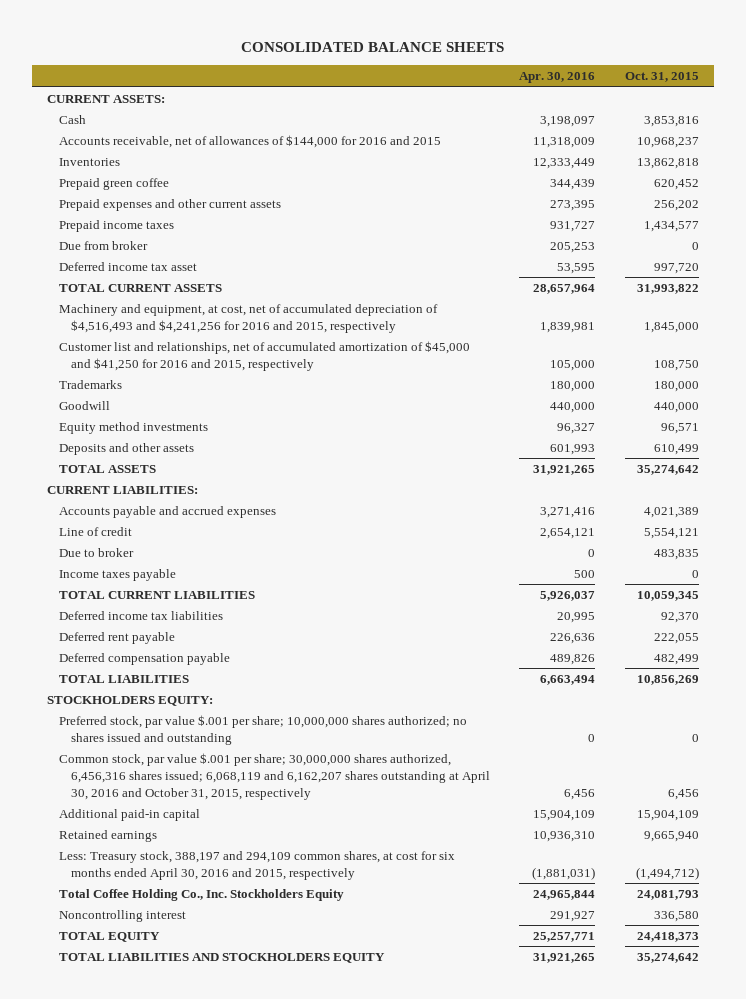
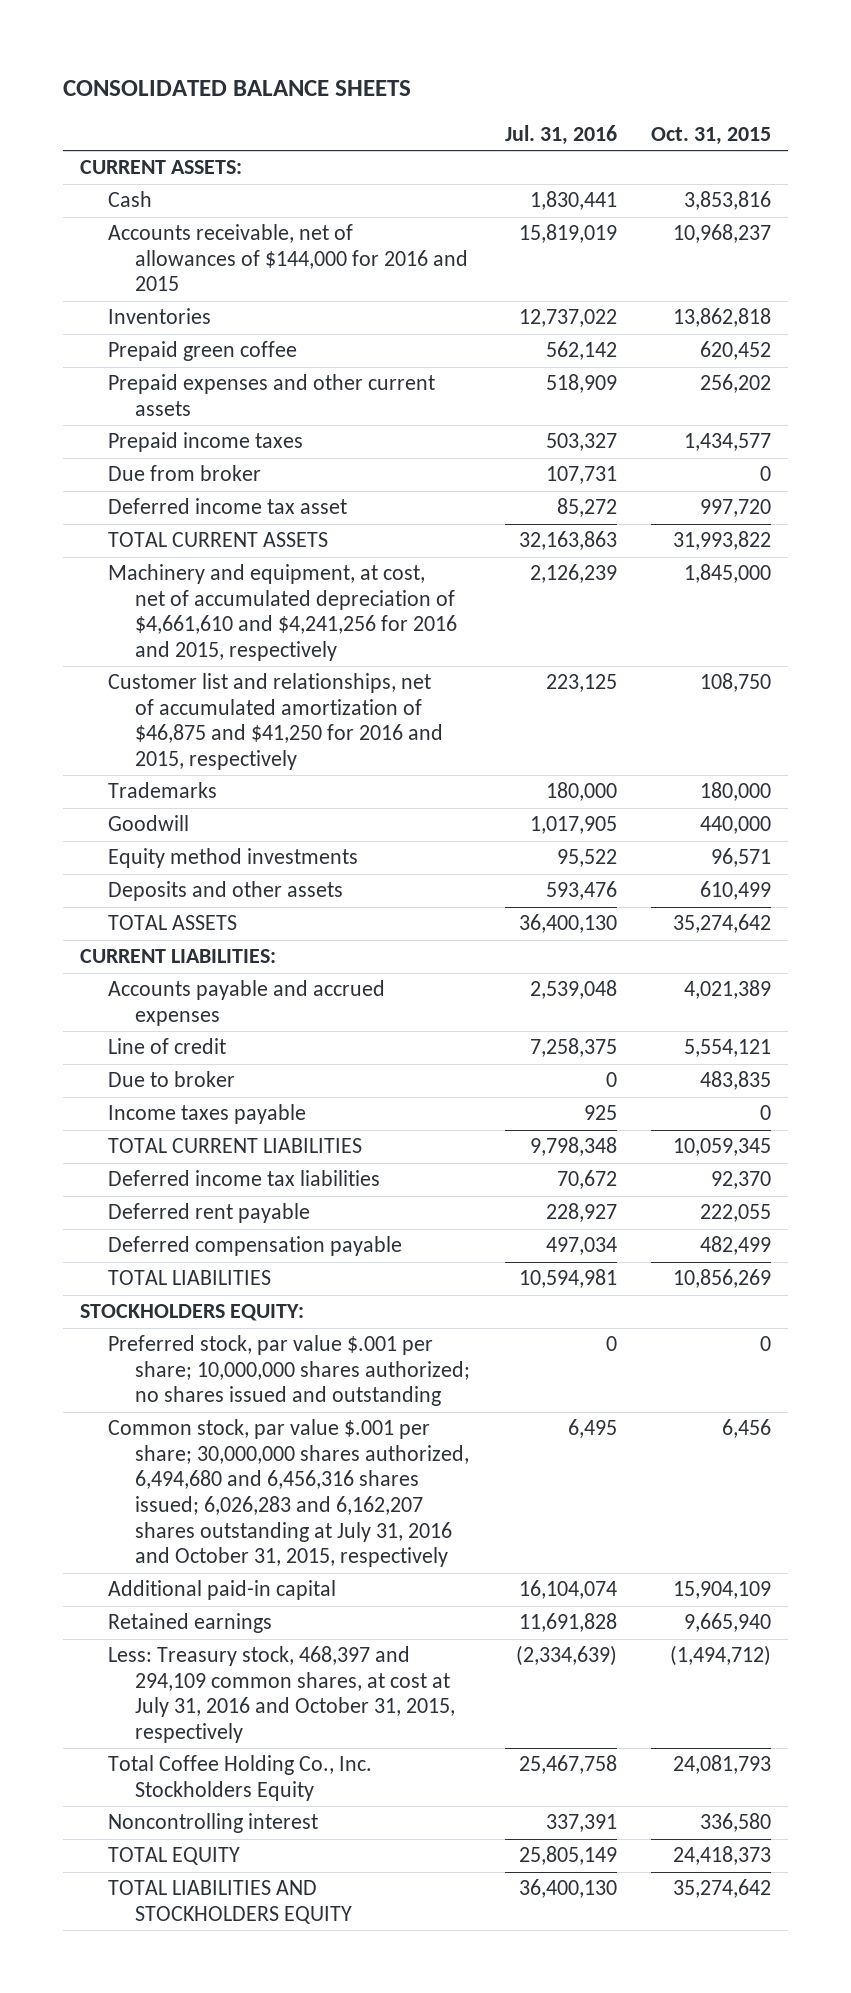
[519,72,596,84] Apr. 30, 2016 -> none
none -> [504,124,617,145] Jul. 31, 2016
[58,303,438,333] Machinery and equipment, at cost, net of accumulated depreciation of $4,516,493 and $4,241,256 for 2016 and 2015, respectively -> [107,564,458,661] Machinery and equipment, at cost, net of accumulated depreciation of $4,661,610 and $4,241,256 for 2016 and 2015, respectively
[58,340,470,371] Customer list and relationships, net of accumulated amortization of $45,000 and $41,250 for 2016 and 2015, respectively -> [107,673,444,770] Customer list and relationships, net of accumulated amortization of $46,875 and $41,250 for 2016 and 2015, respectively
[58,752,490,800] Common stock, par value $.001 per share; 30,000,000 shares authorized, 6,456,316 shares issued; 6,068,119 and 6,162,207 shares outstanding at April 30, 2016 and October 31, 2015, respectively -> [107,1419,470,1568] Common stock, par value $.001 per share; 30,000,000 shares authorized, 6,494,680 and 6,456,316 shares issued; 6,026,283 and 6,162,207 shares outstanding at July 31, 2016 and October 31, 2015, respectively
[58,850,455,880] Less: Treasury stock, 388,197 and 294,109 common shares, at cost for six months ended April 30, 2016 and 2015, respectively -> [107,1646,456,1743] Less: Treasury stock, 468,397 and 294,109 common shares, at cost at July 31, 2016 and October 31, 2015, respectively

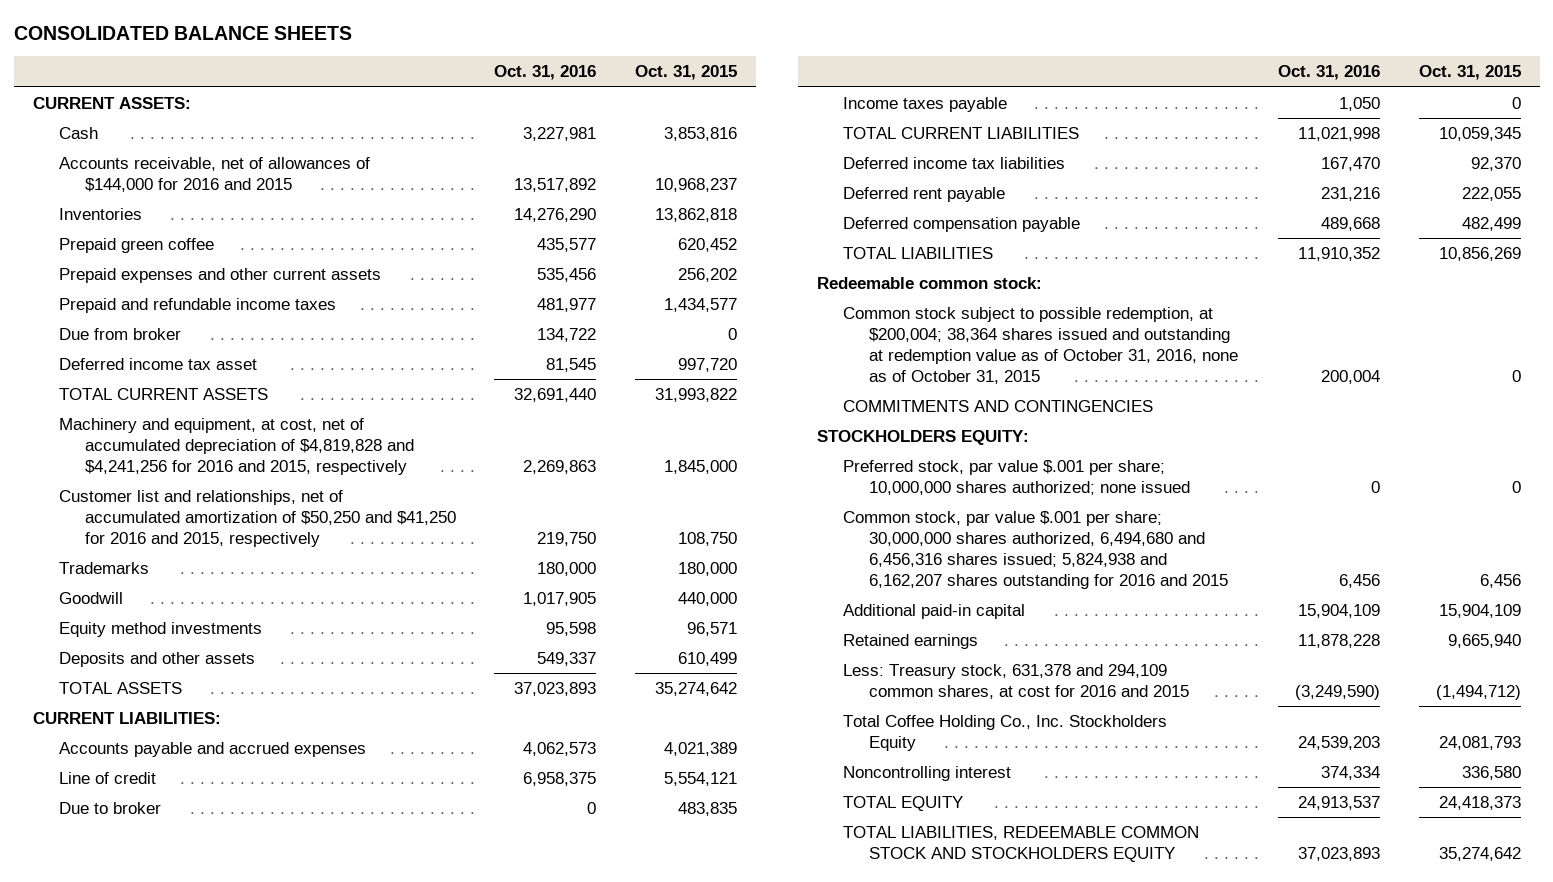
[504,124,617,145] Jul. 31, 2016 -> none
none -> [494,65,597,81] Oct. 31, 2016
[107,432,303,453] Prepaid income taxes -> [58,298,336,314] Prepaid and refundable income taxes
[107,564,458,661] Machinery and equipment, at cost, net of accumulated depreciation of $4,661,610 and $4,241,256 for 2016 and 2015, respectively -> [58,418,414,475] Machinery and equipment, at cost, net of accumulated depreciation of $4,819,828 and $4,241,256 for 2016 and 2015, respectively
[107,673,444,770] Customer list and relationships, net of accumulated amortization of $46,875 and $41,250 for 2016 and 2015, respectively -> [58,490,456,547] Customer list and relationships, net of accumulated amortization of $50,250 and $41,250 for 2016 and 2015, respectively
none -> [816,277,1042,290] Redeemable common stock:
none -> [842,307,1239,384] Common stock subject to possible redemption, at $200,004; 38,364 shares issued and outstanding at redemption value as of October 31, 2016, none as of October 31, 2015
none -> [842,400,1153,413] COMMITMENTS AND CONTINGENCIES
[107,1335,471,1407] Preferred stock, par value $.001 per share; 10,000,000 shares authorized; no shares issued and outstanding -> [842,460,1191,495] Preferred stock, par value $.001 per share; 10,000,000 shares authorized; none issued
[107,1419,470,1568] Common stock, par value $.001 per share; 30,000,000 shares authorized, 6,494,680 and 6,456,316 shares issued; 6,026,283 and 6,162,207 shares outstanding at July 31, 2016 and October 31, 2015, respectively -> [842,511,1229,589] Common stock, par value $.001 per share; 30,000,000 shares authorized, 6,494,680 and 6,456,316 shares issued; 5,824,938 and 6,162,207 shares outstanding for 2016 and 2015
[107,1646,456,1743] Less: Treasury stock, 468,397 and 294,109 common shares, at cost at July 31, 2016 and October 31, 2015, respectively -> [842,664,1190,699] Less: Treasury stock, 631,378 and 294,109 common shares, at cost for 2016 and 2015
[107,1880,353,1924] TOTAL LIABILITIES AND STOCKHOLDERS EQUITY -> [842,826,1199,862] TOTAL LIABILITIES, REDEEMABLE COMMON STOCK AND STOCKHOLDERS EQUITY

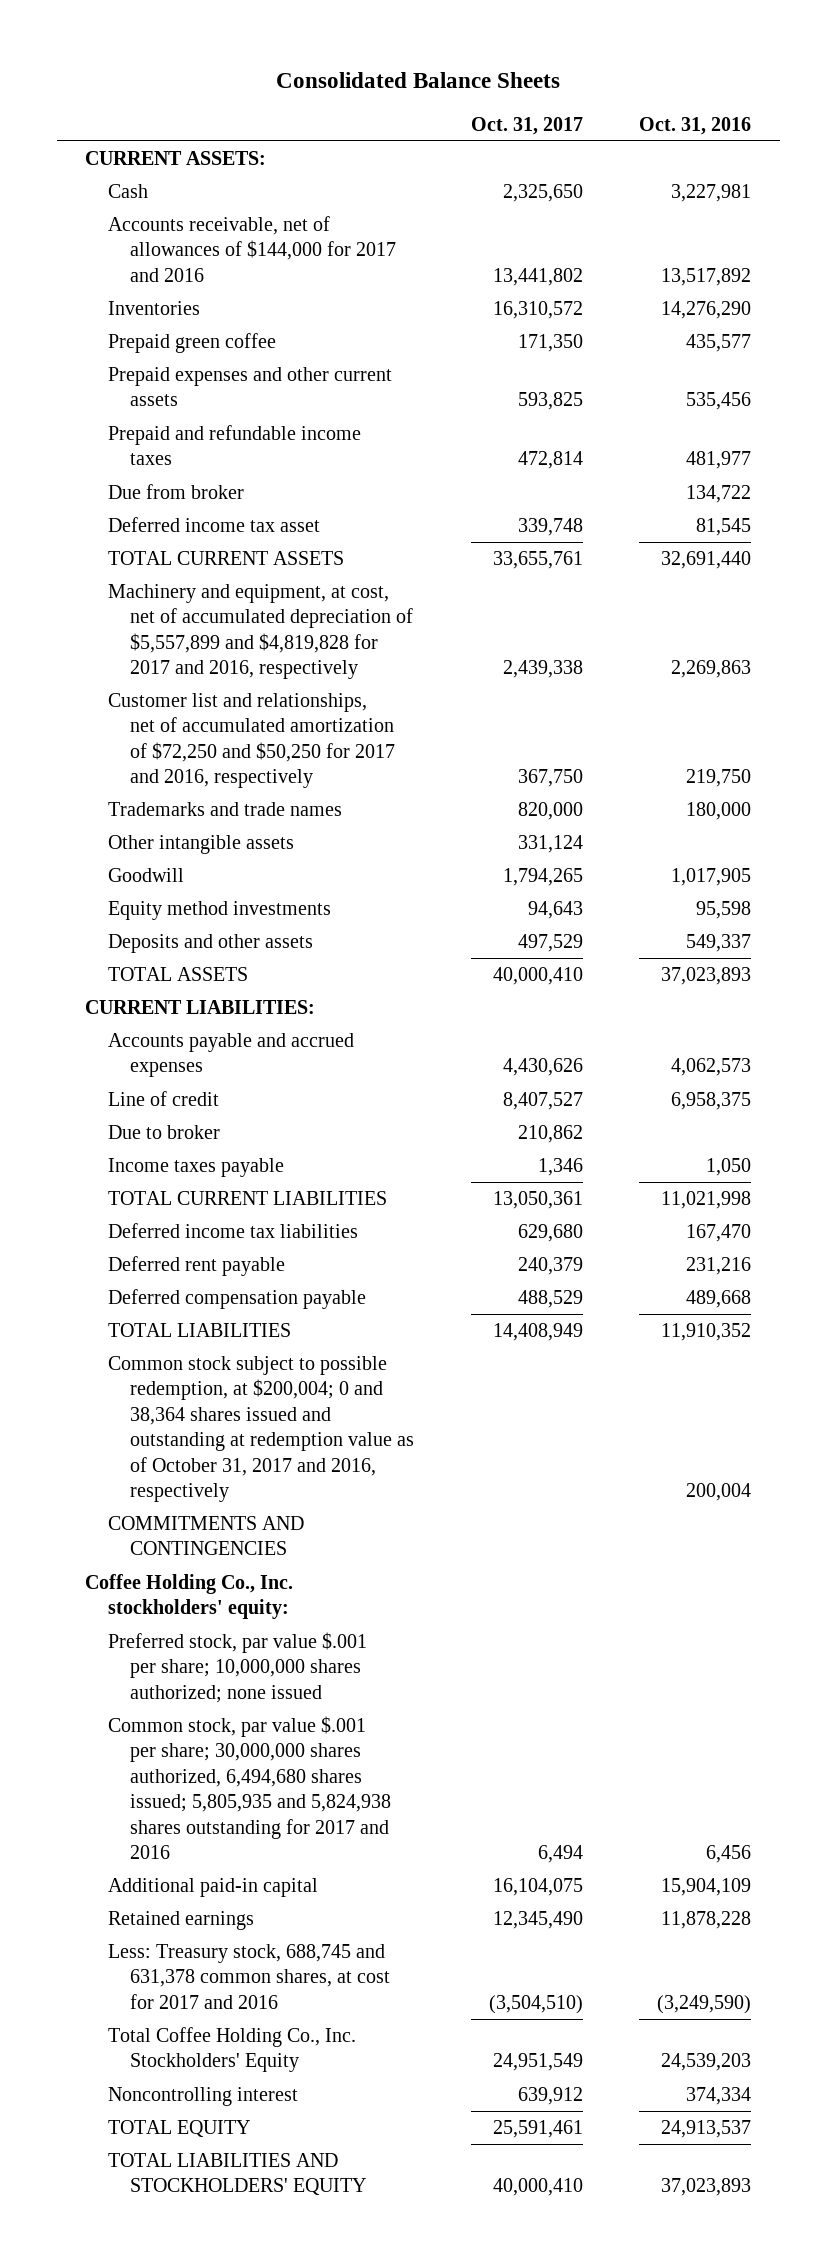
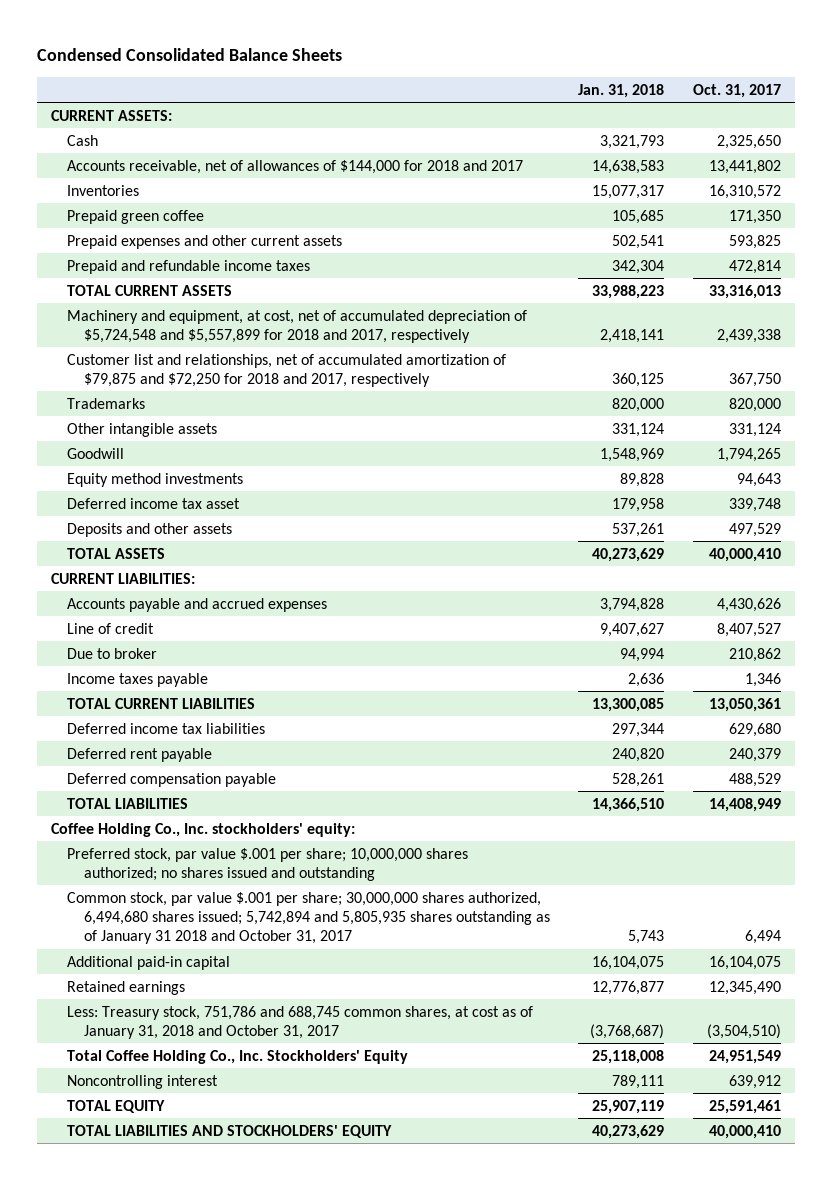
[276,71,561,88] Consolidated Balance Sheets -> [36,48,342,62] Condensed Consolidated Balance Sheets
[639,116,752,135] Oct. 31, 2016 -> none
none -> [578,83,665,98] Jan. 31, 2018
[107,215,396,282] Accounts receivable, net of allowances of $144,000 for 2017 and 2016 -> [67,159,524,174] Accounts receivable, net of allowances of $144,000 for 2018 and 2017
[107,483,244,499] Due from broker -> none
[492,550,583,569] 33,655,761 -> [708,284,781,299] 33,316,013
[107,583,413,680] Machinery and equipment, at cost, net of accumulated depreciation of $5,557,899 and $4,819,828 for 2017 and 2016, respectively -> [67,309,528,343] Machinery and equipment, at cost, net of accumulated depreciation of $5,724,548 and $5,557,899 for 2018 and 2017, respectively
[107,692,395,789] Customer list and relationships, net of accumulated amortization of $72,250 and $50,250 for 2017 and 2016, respectively -> [67,353,507,387] Customer list and relationships, net of accumulated amortization of $79,875 and $72,250 for 2018 and 2017, respectively
[107,801,342,816] Trademarks and trade names -> [67,397,146,409] Trademarks
[107,516,320,532] Deferred income tax asset -> [67,497,241,509] Deferred income tax asset
[107,1355,414,1503] Common stock subject to possible redemption, at $200,004; 0 and 38,364 shares issued and outstanding at redemption value as of October 31, 2017 and 2016, respectively -> none
[107,1515,304,1556] COMMITMENTS AND CONTINGENCIES -> none
[107,1631,367,1703] Preferred stock, par value $.001 per share; 10,000,000 shares authorized; none issued -> [67,847,469,881] Preferred stock, par value $.001 per share; 10,000,000 shares authorized; no shares issued and outstanding
[107,1715,391,1860] Common stock, par value $.001 per share; 30,000,000 shares authorized, 6,494,680 shares issued; 5,805,935 and 5,824,938 shares outstanding for 2017 and 2016 -> [67,891,550,945] Common stock, par value $.001 per share; 30,000,000 shares authorized, 6,494,680 shares issued; 5,742,894 and 5,805,935 shares outstanding as of January 31 2018 and October 31, 2017
[107,1943,390,2009] Less: Treasury stock, 688,745 and 631,378 common shares, at cost for 2017 and 2016 -> [67,1005,534,1039] Less: Treasury stock, 751,786 and 688,745 common shares, at cost as of January 31, 2018 and October 31, 2017

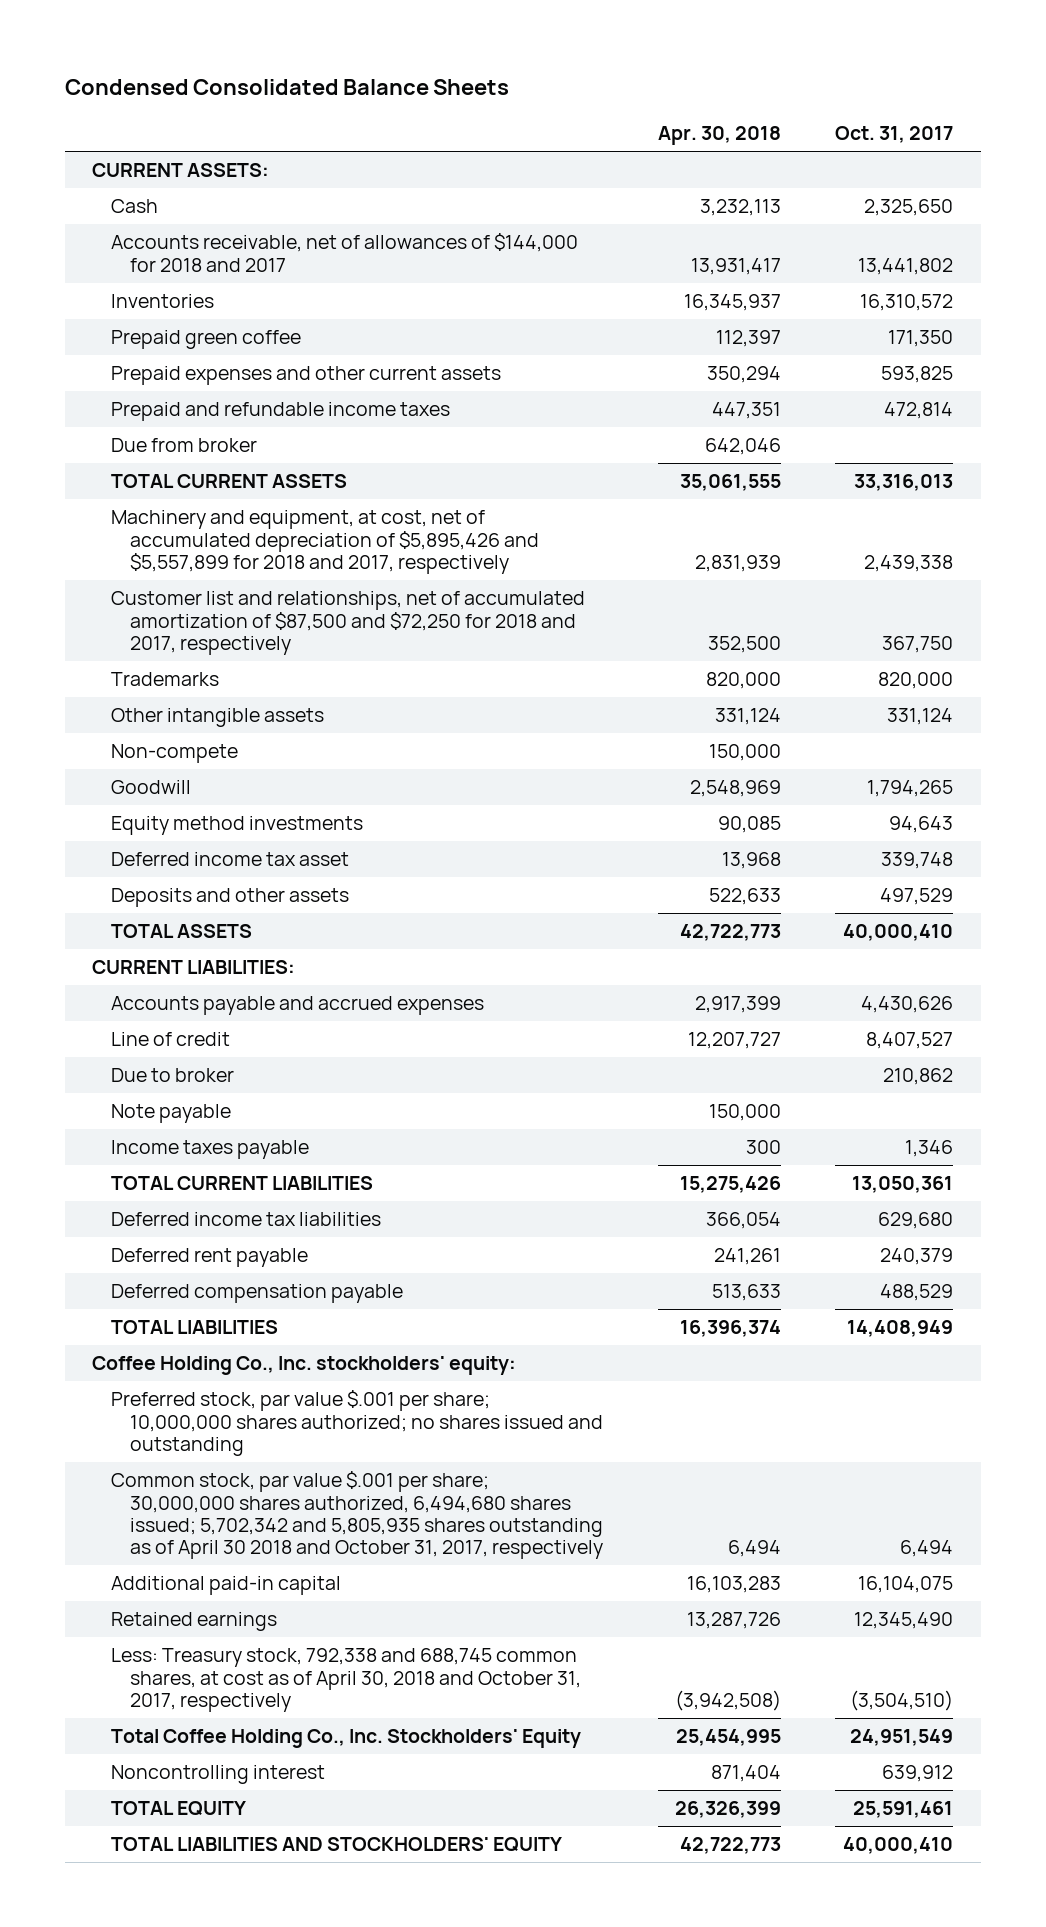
[578,83,665,98] Jan. 31, 2018 -> none
none -> [657,125,781,145] Apr. 30, 2018
none -> [111,438,258,453] Due from broker
[67,309,528,343] Machinery and equipment, at cost, net of accumulated depreciation of $5,724,548 and $5,557,899 for 2018 and 2017, respectively -> [111,510,540,574] Machinery and equipment, at cost, net of accumulated depreciation of $5,895,426 and $5,557,899 for 2018 and 2017, respectively
[67,353,507,387] Customer list and relationships, net of accumulated amortization of $79,875 and $72,250 for 2018 and 2017, respectively -> [111,591,586,655] Customer list and relationships, net of accumulated amortization of $87,500 and $72,250 for 2018 and 2017, respectively
none -> [111,744,239,764] Non-compete
none -> [111,1104,232,1124] Note payable
[67,891,550,945] Common stock, par value $.001 per share; 30,000,000 shares authorized, 6,494,680 shares issued; 5,742,894 and 5,805,935 shares outstanding as of January 31 2018 and October 31, 2017 -> [111,1471,604,1560] Common stock, par value $.001 per share; 30,000,000 shares authorized, 6,494,680 shares issued; 5,702,342 and 5,805,935 shares outstanding as of April 30 2018 and October 31, 2017, respectively
[67,1005,534,1039] Less: Treasury stock, 751,786 and 688,745 common shares, at cost as of January 31, 2018 and October 31, 2017 -> [111,1648,582,1712] Less: Treasury stock, 792,338 and 688,745 common shares, at cost as of April 30, 2018 and October 31, 2017, respectively

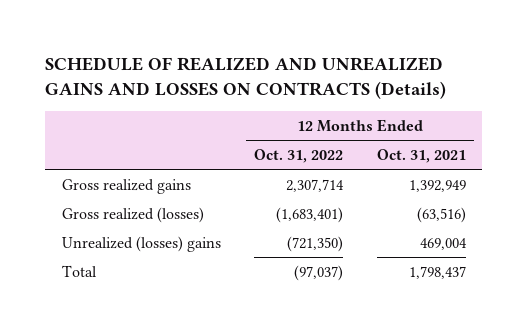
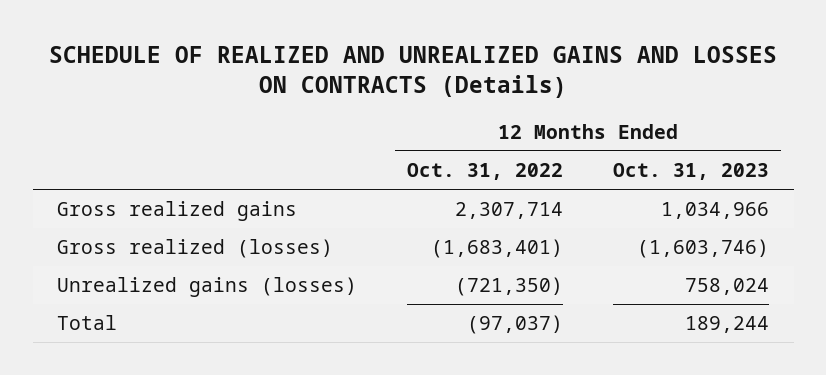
[376,148,466,163] Oct. 31, 2021 -> none
none -> [612,163,769,181] Oct. 31, 2023
[61,235,221,252] Unrealized (losses) gains -> [57,277,358,298] Unrealized gains (losses)

